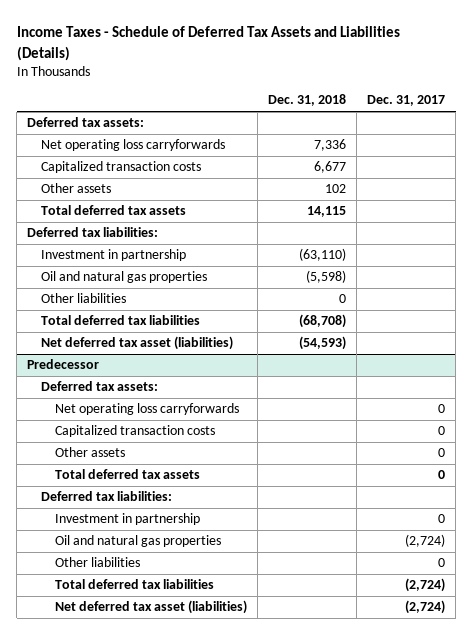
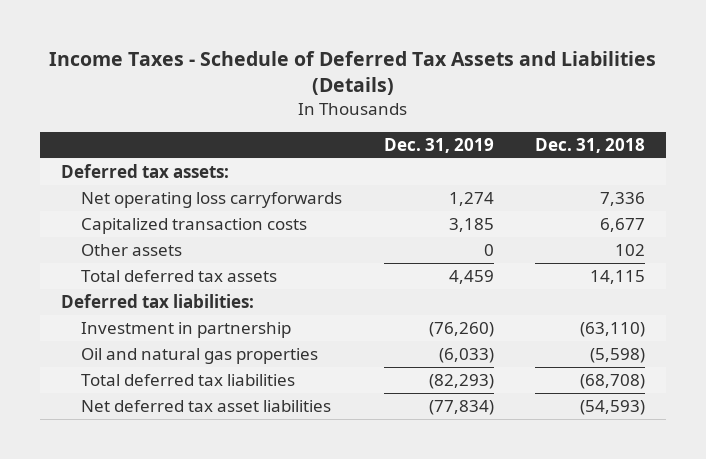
[367,95,446,107] Dec. 31, 2017 -> none
none -> [383,137,494,153] Dec. 31, 2019
[41,293,127,304] Other liabilities -> none
[27,359,100,370] Predecessor -> none
[41,381,159,392] Deferred tax assets: -> none
[55,403,240,416] Net operating loss carryforwards -> none
[55,425,216,438] Capitalized transaction costs -> none
[55,447,126,458] Other assets -> none
[55,469,201,480] Total deferred tax assets -> none
[41,491,173,502] Deferred tax liabilities: -> none
[55,513,201,526] Investment in partnership -> none
[55,535,222,548] Oil and natural gas properties -> none
[55,557,141,568] Other liabilities -> none
[55,579,215,590] Total deferred tax liabilities -> none
[55,600,248,615] Net deferred tax asset (liabilities) -> none
[41,336,234,351] Net deferred tax asset (liabilities) -> [81,399,332,412] Net deferred tax asset liabilities

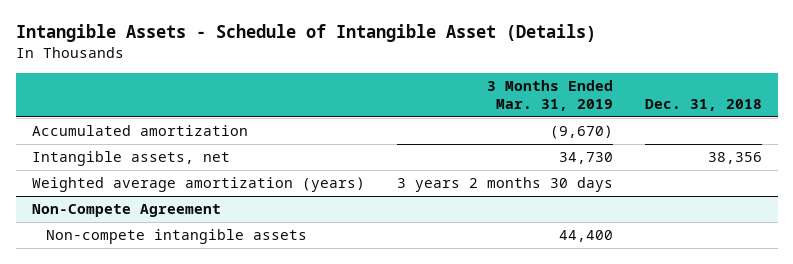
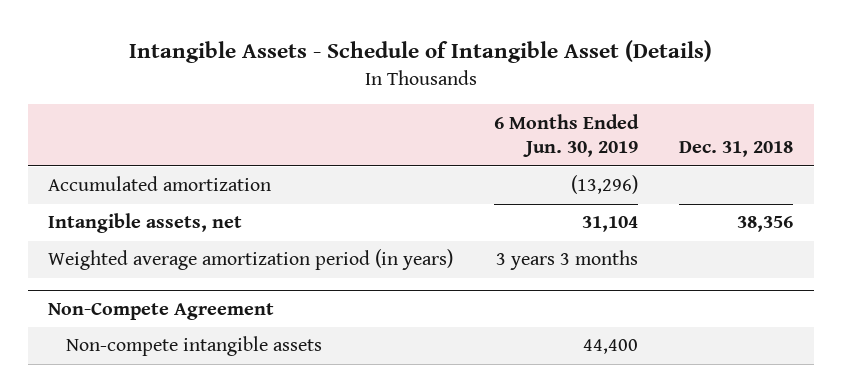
[486,80,613,112] 3 Months Ended Mar. 31, 2019 -> none
none -> [494,113,640,158] 6 Months Ended Jun. 30, 2019
[31,177,365,193] Weighted average amortization (years) -> [48,249,454,271] Weighted average amortization period (in years)

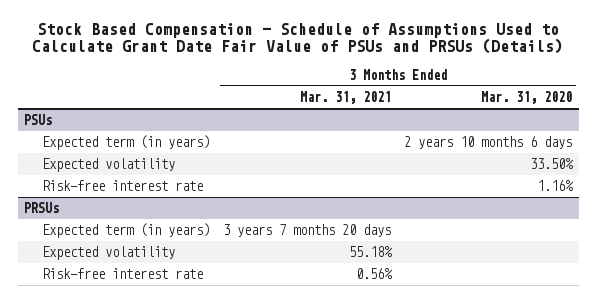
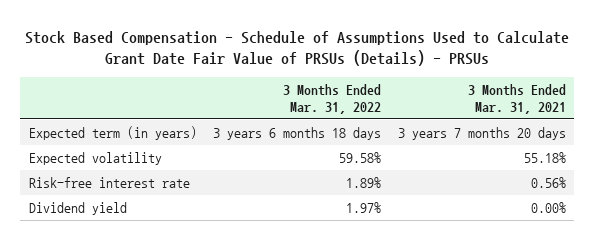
[32,23,564,55] Stock Based Compensation - Schedule of Assumptions Used to Calculate Grant Date Fair Value of PSUs and PRSUs (Details) -> [25,30,570,67] Stock Based Compensation - Schedule of Assumptions Used to Calculate Grant Date Fair Value of PRSUs (Details) - PRSUs
[481,91,573,105] Mar. 31, 2020 -> none
none -> [283,84,382,114] 3 Months Ended Mar. 31, 2022
[24,114,53,126] PSUs -> none
[41,135,210,151] Expected term (in years) -> none
[41,158,175,173] Expected volatility -> none
[41,180,203,192] Risk-free interest rate -> none
[24,202,60,214] PRSUs -> none
none -> [28,202,127,216] Dividend yield

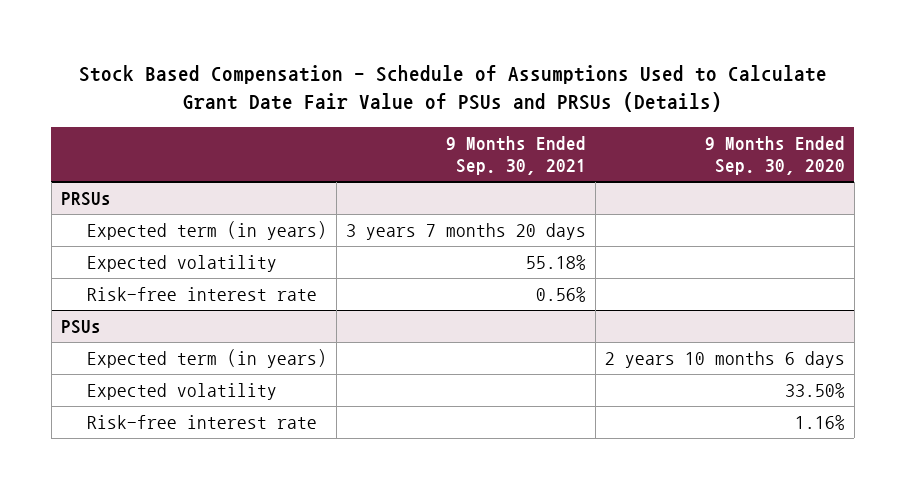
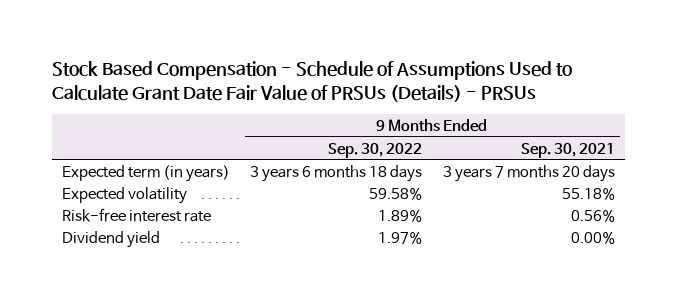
[78,64,827,113] Stock Based Compensation - Schedule of Assumptions Used to Calculate Grant Date Fair Value of PSUs and PRSUs (Details) -> [51,61,572,103] Stock Based Compensation - Schedule of Assumptions Used to Calculate Grant Date Fair Value of PRSUs (Details) - PRSUs
[704,135,845,175] 9 Months Ended Sep. 30, 2020 -> none
none -> [328,142,423,158] Sep. 30, 2022
[60,192,111,207] PRSUs -> none
[60,320,101,335] PSUs -> none
[86,349,327,369] Expected term (in years) -> none
[86,383,277,401] Expected volatility -> none
[86,415,317,430] Risk-free interest rate -> none
none -> [61,230,160,248] Dividend yield

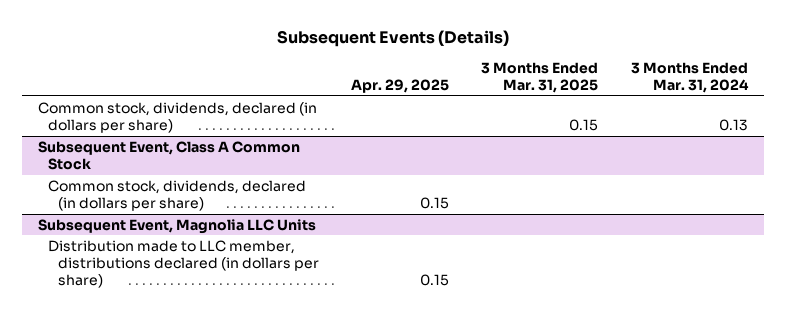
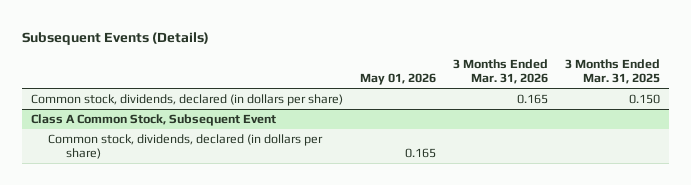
[351,79,450,94] Apr. 29, 2025 -> none
[630,61,749,94] 3 Months Ended Mar. 31, 2024 -> none
none -> [360,73,437,86] May 01, 2026
none -> [453,58,549,85] 3 Months Ended Mar. 31, 2026
[569,119,599,132] 0.15 -> [629,94,661,105] 0.150
[37,140,300,171] Subsequent Event, Class A Common Stock -> [30,114,276,127] Class A Common Stock, Subsequent Event
[37,218,316,234] Subsequent Event, Magnolia LLC Units -> none
[47,239,319,289] Distribution made to LLC member, distributions declared (in dollars per share) -> none

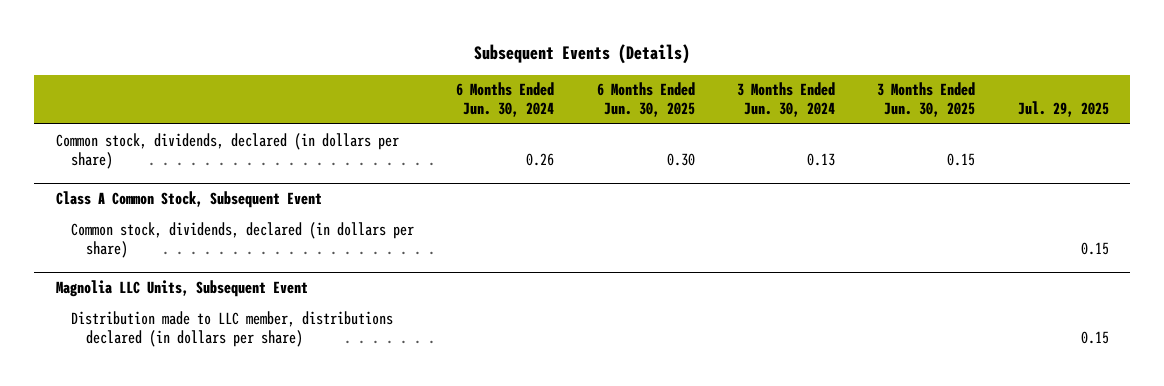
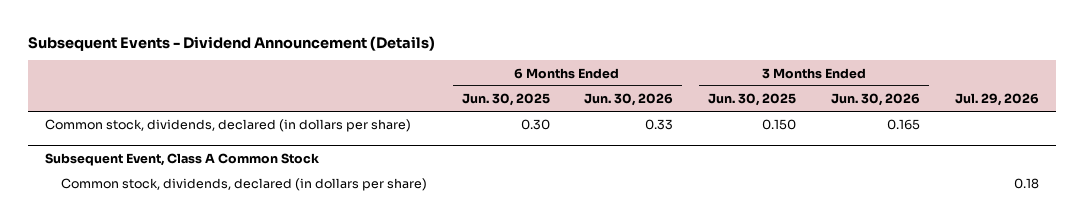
[474,43,691,64] Subsequent Events (Details) -> [27,35,435,51] Subsequent Events - Dividend Announcement (Details)
[456,82,555,118] 6 Months Ended Jun. 30, 2024 -> none
[737,82,836,118] 3 Months Ended Jun. 30, 2024 -> none
[1017,101,1109,118] Jul. 29, 2025 -> none
none -> [584,93,674,107] Jun. 30, 2026
none -> [830,93,920,107] Jun. 30, 2026
none -> [954,93,1039,107] Jul. 29, 2026
[947,152,976,166] 0.15 -> [762,119,797,131] 0.150
[55,191,322,209] Class A Common Stock, Subsequent Event -> [45,152,320,166] Subsequent Event, Class A Common Stock
[55,280,308,298] Magnolia LLC Units, Subsequent Event -> none
[71,310,394,347] Distribution made to LLC member, distributions declared (in dollars per share) -> none

